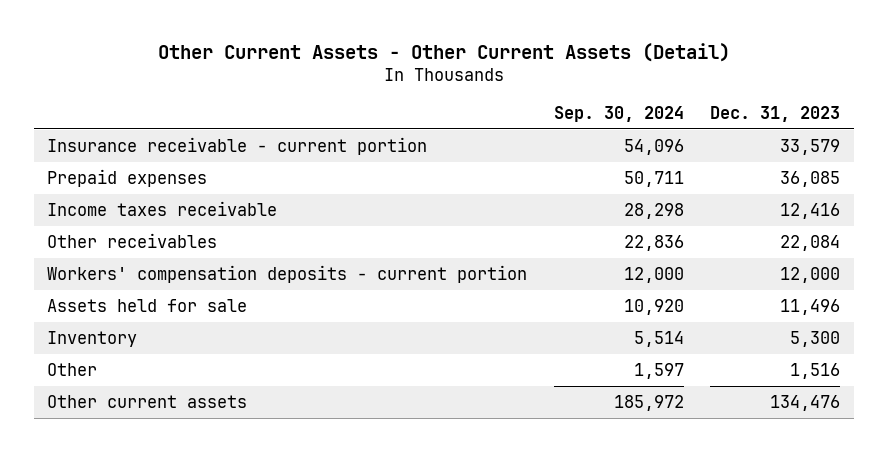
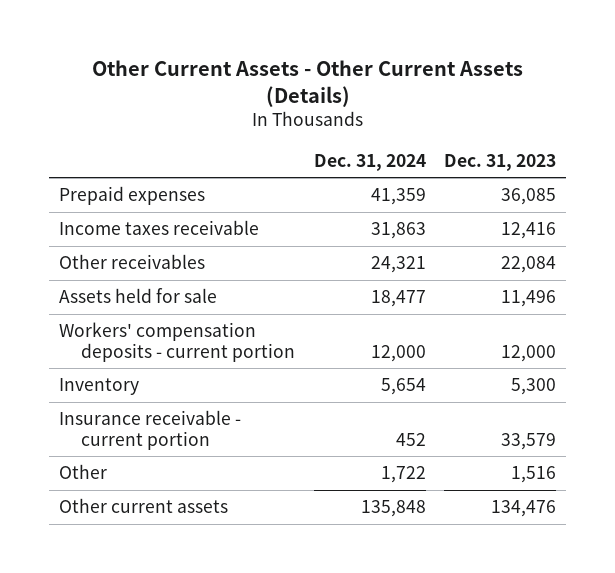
[157,42,730,62] Other Current Assets - Other Current Assets (Detail) -> [91,60,523,108] Other Current Assets - Other Current Assets (Details)
[553,105,684,122] Sep. 30, 2024 -> none
none -> [313,153,426,171] Dec. 31, 2024
[46,264,527,283] Workers' compensation deposits - current portion -> [58,322,295,362] Workers' compensation deposits - current portion
[46,136,427,155] Insurance receivable - current portion -> [58,410,241,450] Insurance receivable - current portion

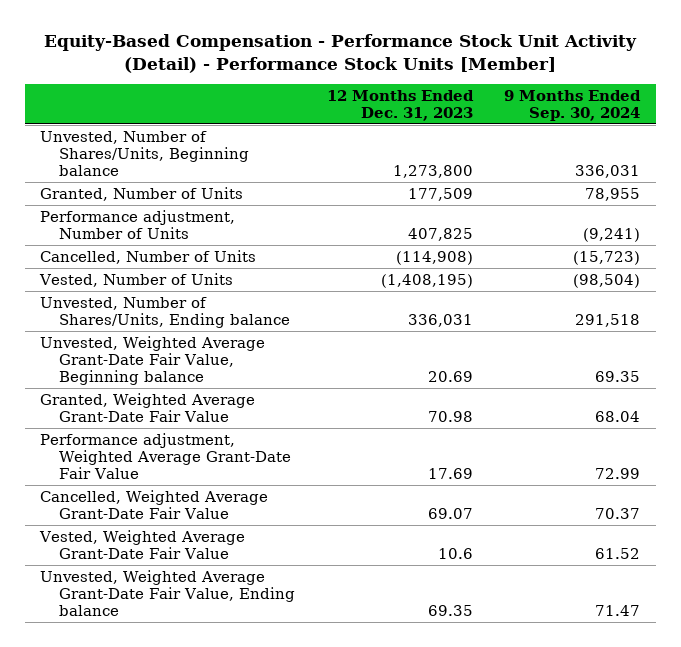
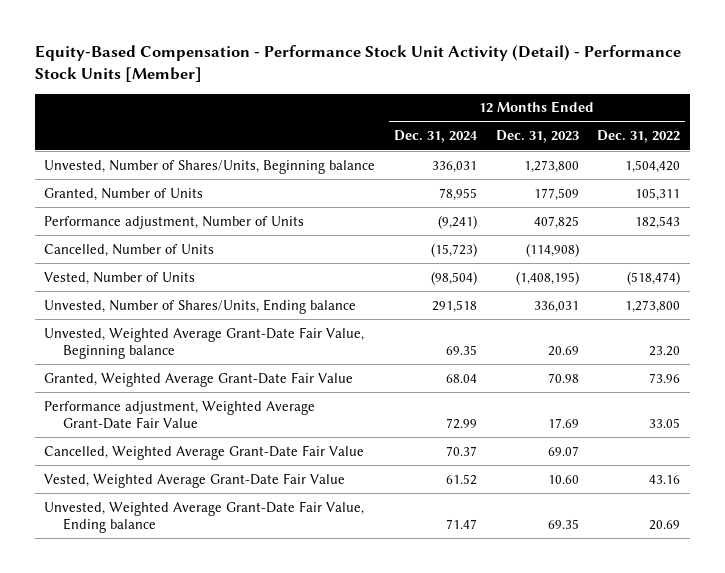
[504,89,642,121] 9 Months Ended Sep. 30, 2024 -> none
none -> [393,130,478,144] Dec. 31, 2024
none -> [597,130,681,144] Dec. 31, 2022
[437,547,473,559] 10.6 -> [547,474,579,484] 10.60

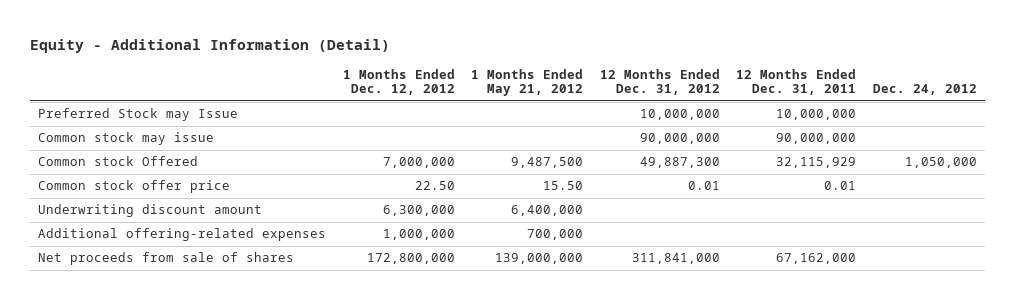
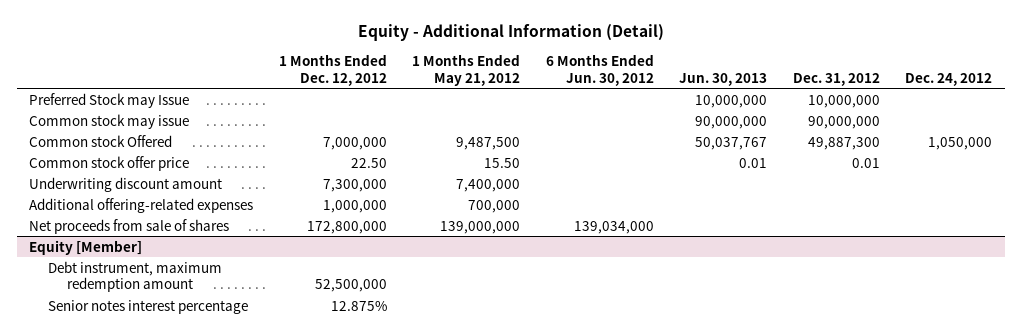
[599,68,720,96] 12 Months Ended Dec. 31, 2012 -> none
[736,68,857,96] 12 Months Ended Dec. 31, 2011 -> none
none -> [545,54,654,86] 6 Months Ended Jun. 30, 2012
none -> [679,72,768,86] Jun. 30, 2013
none -> [792,72,880,86] Dec. 31, 2012
[382,205,455,217] 6,300,000 -> [322,178,387,192] 7,300,000
[511,205,584,217] 6,400,000 -> [456,178,521,192] 7,400,000
none -> [29,239,143,255] Equity [Member]
none -> [48,260,223,292] Debt instrument, maximum redemption amount
none -> [48,299,249,314] Senior notes interest percentage

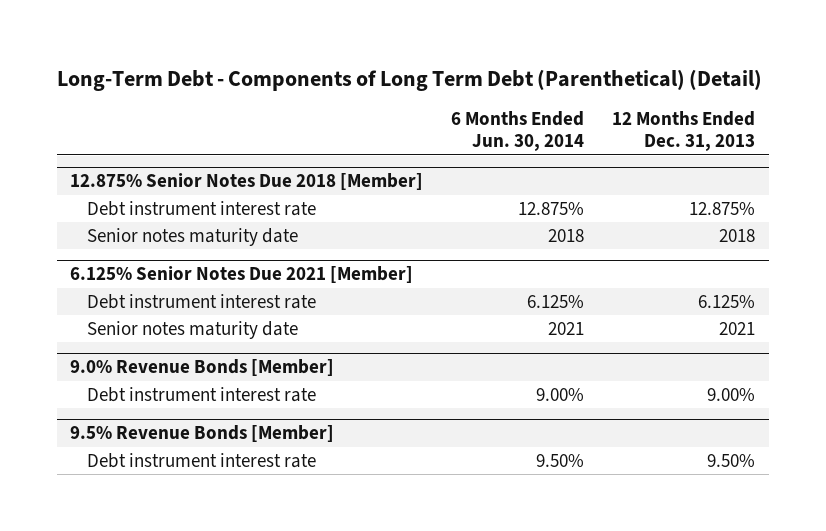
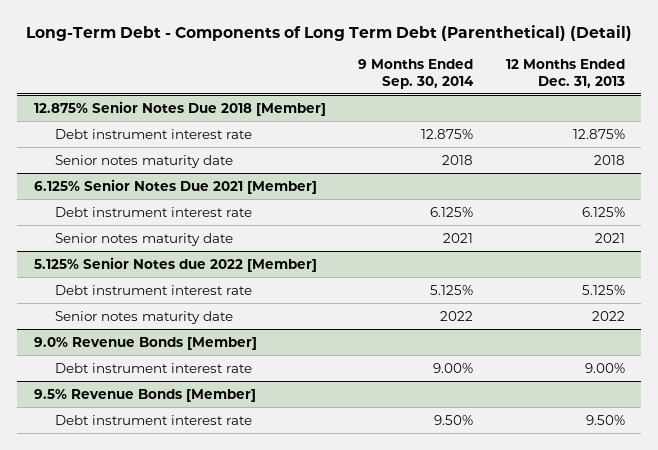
[451,110,585,152] 6 Months Ended Jun. 30, 2014 -> none
none -> [358,59,475,89] 9 Months Ended Sep. 30, 2014
none -> [33,256,317,272] 5.125% Senior Notes due 2022 [Member]
none -> [55,284,253,295] Debt instrument interest rate
none -> [55,310,234,324] Senior notes maturity date

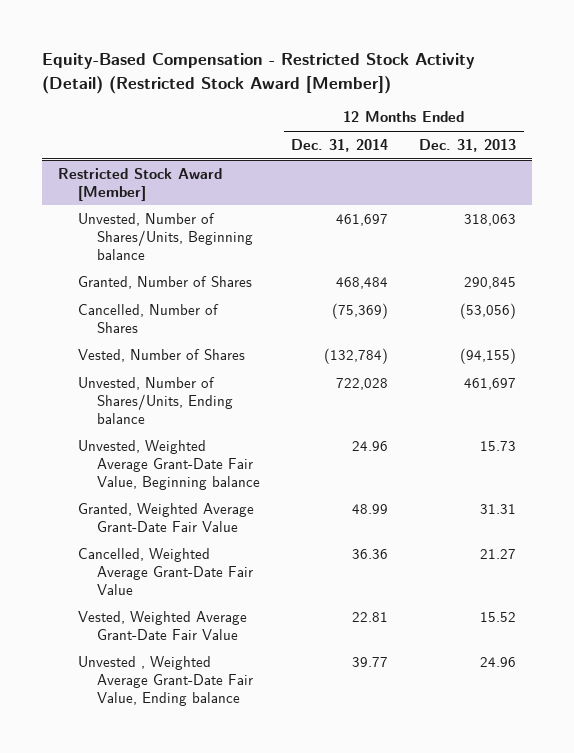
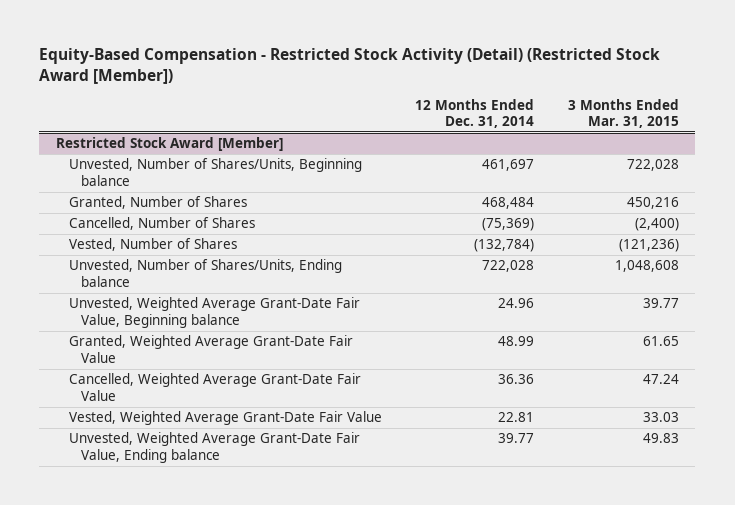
[419,139,517,153] Dec. 31, 2013 -> none
none -> [567,98,679,129] 3 Months Ended Mar. 31, 2015
[77,656,254,706] Unvested , Weighted Average Grant-Date Fair Value, Ending balance -> [68,432,360,463] Unvested, Weighted Average Grant-Date Fair Value, Ending balance

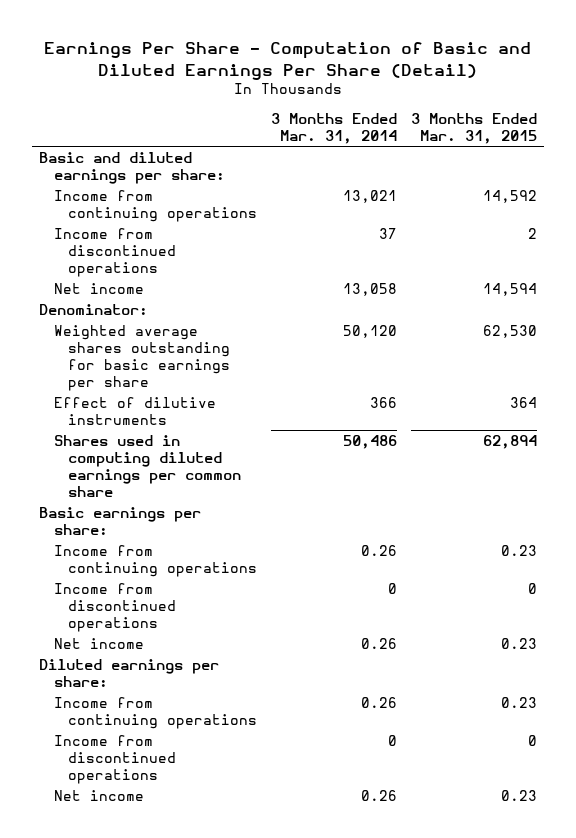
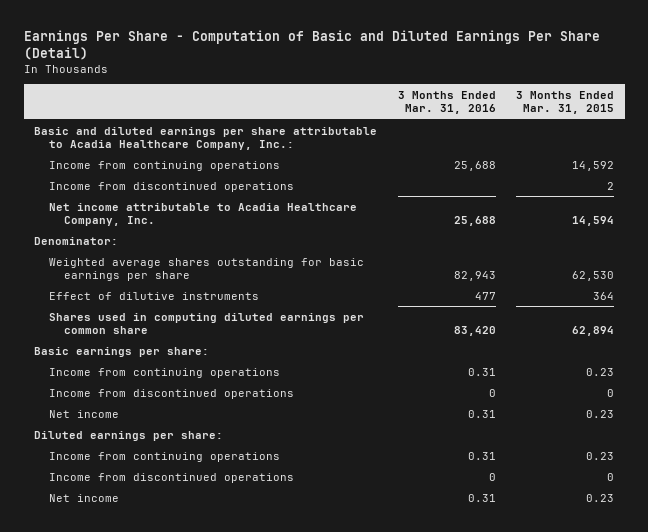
[270,113,397,145] 3 Months Ended Mar. 31, 2014 -> none
none -> [397,90,496,115] 3 Months Ended Mar. 31, 2016
[39,151,225,184] Basic and diluted earnings per share: -> [33,126,377,150] Basic and diluted earnings per share attributable to Acadia Healthcare Company, Inc.:
[53,282,144,294] Net income -> [48,202,357,226] Net income attributable to Acadia Healthcare Company, Inc.

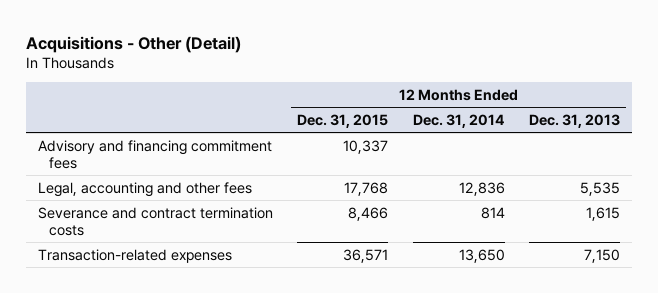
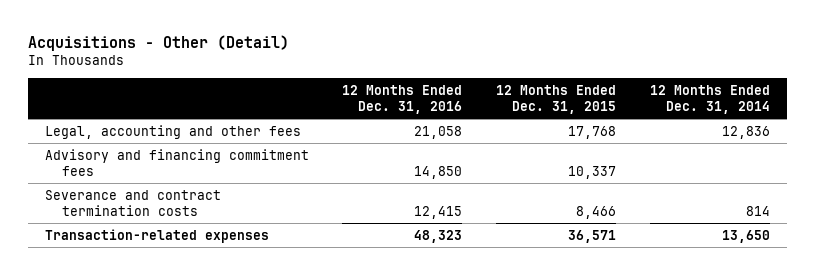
[528,113,620,128] Dec. 31, 2013 -> none
none -> [342,84,463,114] 12 Months Ended Dec. 31, 2016
[38,139,273,169] Advisory and financing commitment fees -> [44,148,309,176] Advisory and financing commitment fees

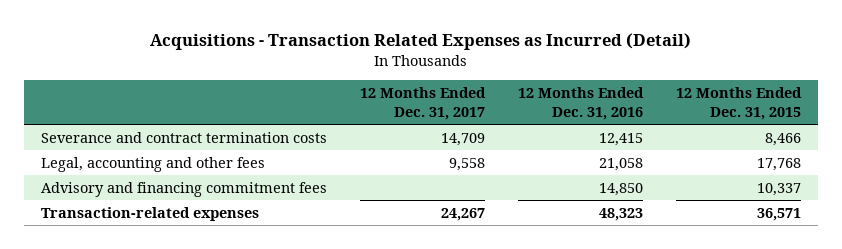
[27,34,289,51] Acquisitions - Other (Detail) -> [149,33,691,51] Acquisitions - Transaction Related Expenses as Incurred (Detail)
[650,84,771,114] 12 Months Ended Dec. 31, 2014 -> none
none -> [359,86,486,120] 12 Months Ended Dec. 31, 2017
[44,189,221,216] Severance and contract termination costs -> [40,131,327,143] Severance and contract termination costs

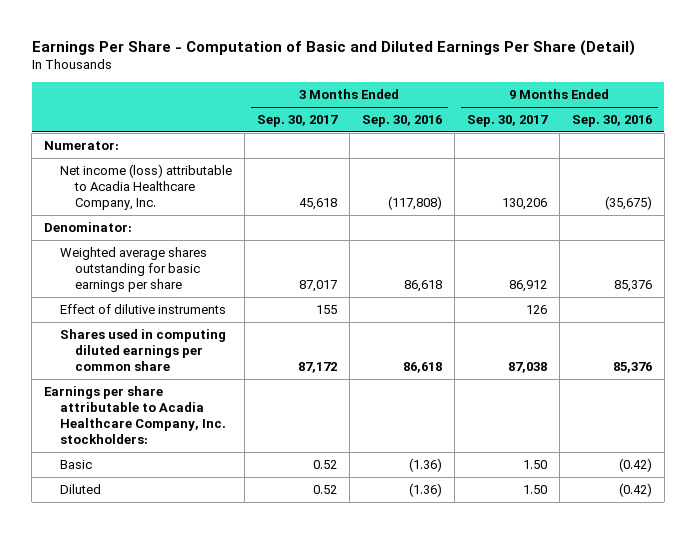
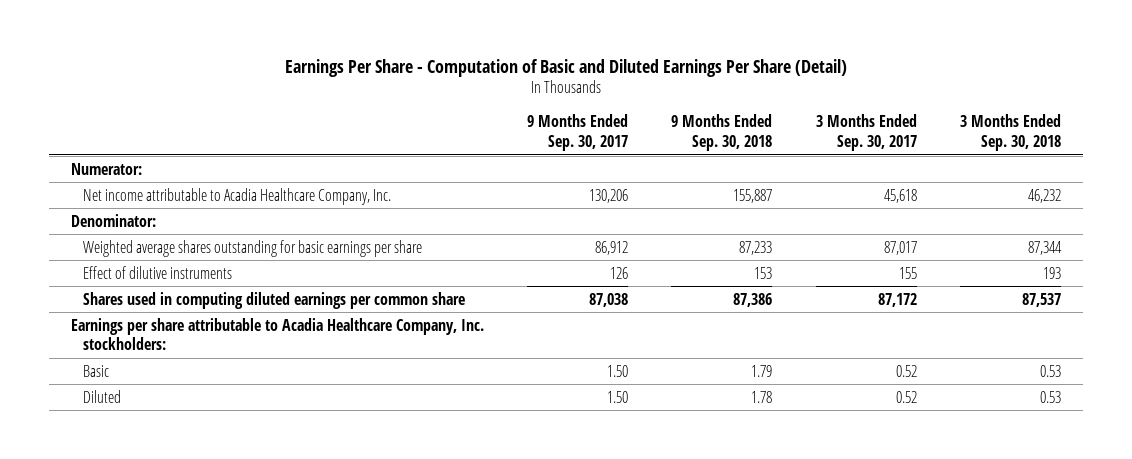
[361,115,442,128] Sep. 30, 2016 -> none
[571,115,652,128] Sep. 30, 2016 -> none
none -> [671,114,773,151] 9 Months Ended Sep. 30, 2018
none -> [960,114,1062,151] 3 Months Ended Sep. 30, 2018
[59,164,232,210] Net income (loss) attributable to Acadia Healthcare Company, Inc. -> [83,187,392,205] Net income attributable to Acadia Healthcare Company, Inc.

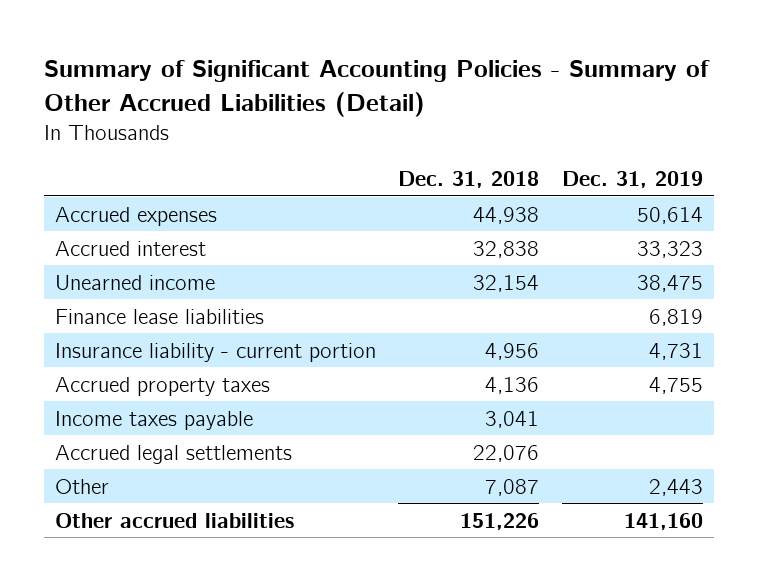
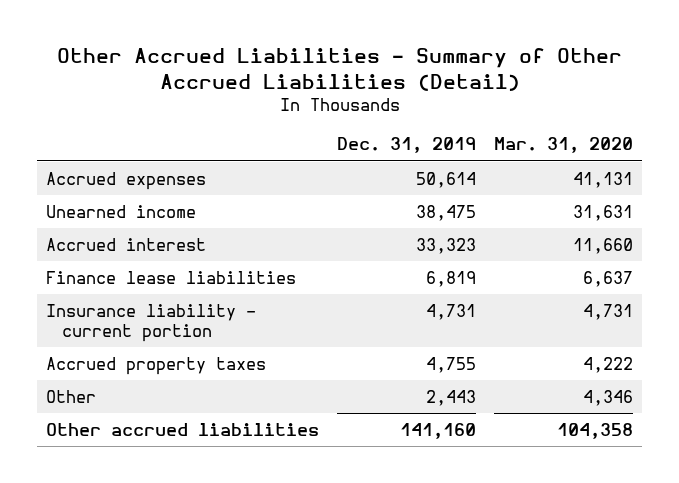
[43,60,710,117] Summary of Significant Accounting Policies - Summary of Other Accrued Liabilities (Detail) -> [56,47,622,91] Other Accrued Liabilities - Summary of Other Accrued Liabilities (Detail)
[398,170,540,188] Dec. 31, 2018 -> none
none -> [494,137,634,154] Mar. 31, 2020
[54,240,206,256] Accrued interest -> [46,237,207,251] Accrued interest
[54,410,253,430] Income taxes payable -> none
[54,444,292,464] Accrued legal settlements -> none

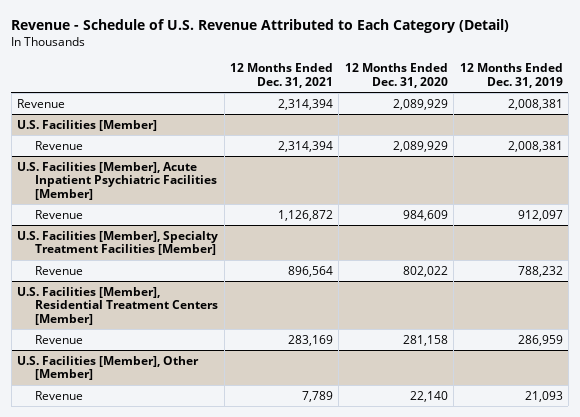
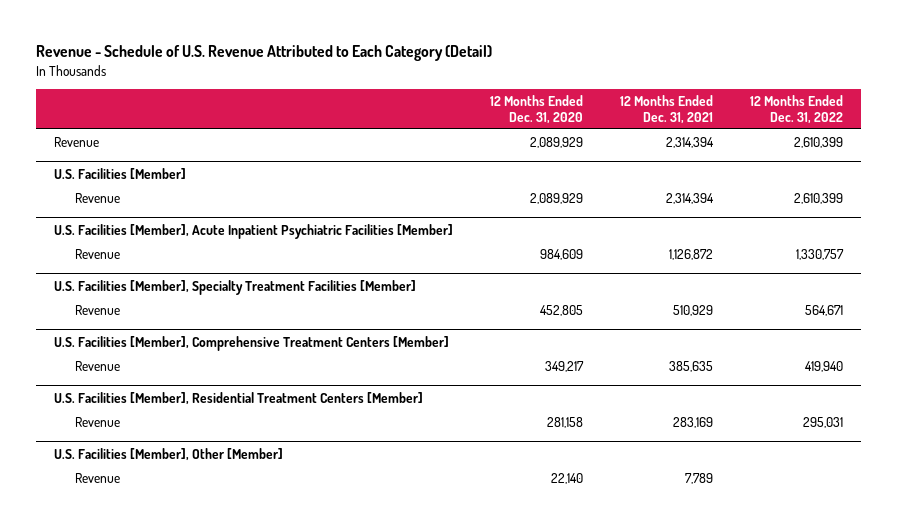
[459,62,563,88] 12 Months Ended Dec. 31, 2019 -> none
none -> [749,95,843,125] 12 Months Ended Dec. 31, 2022
[288,265,334,277] 896,564 -> [672,304,713,316] 510,929
[402,265,448,277] 802,022 -> [540,304,584,316] 452,805
none -> [54,335,450,351] U.S. Facilities [Member], Comprehensive Treatment Centers [Member]
none -> [74,360,120,371] Revenue

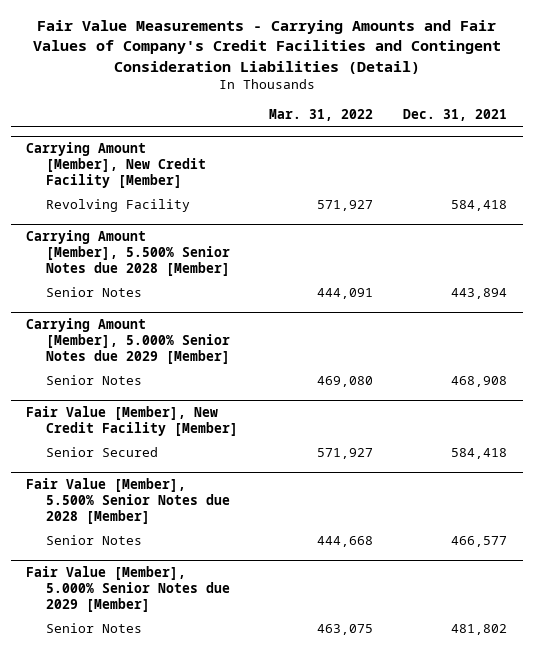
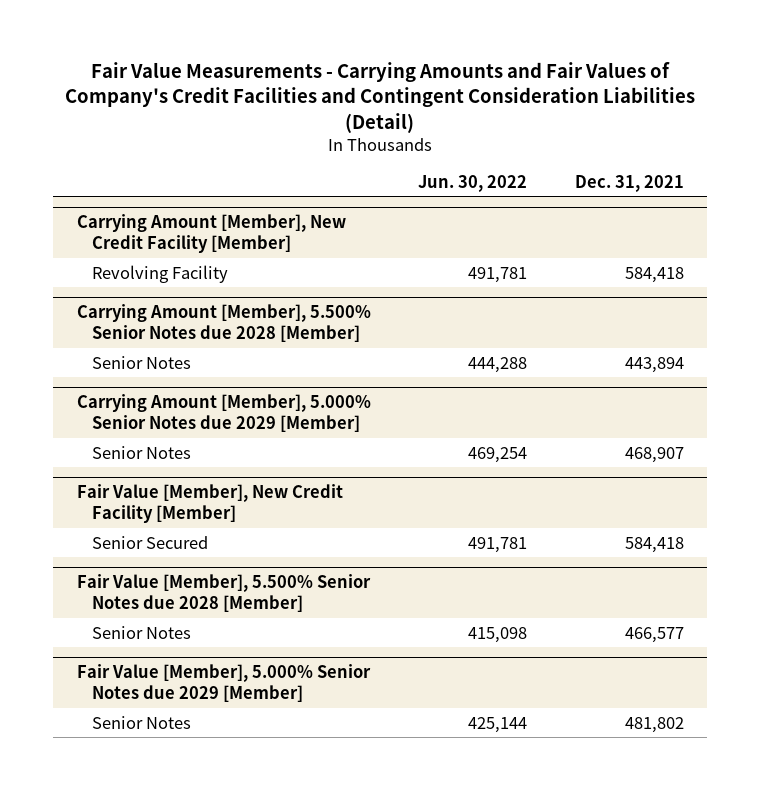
[268,109,373,122] Mar. 31, 2022 -> none
none -> [418,174,528,192] Jun. 30, 2022
[451,375,508,387] 468,908 -> [624,446,684,463] 468,907

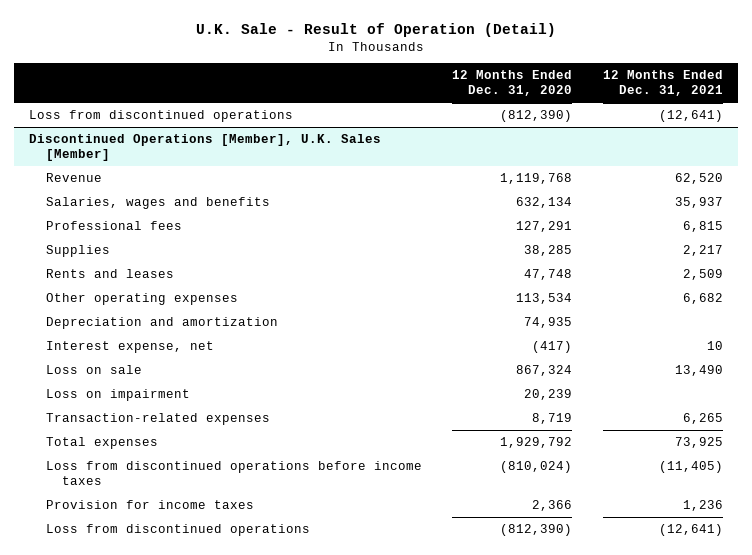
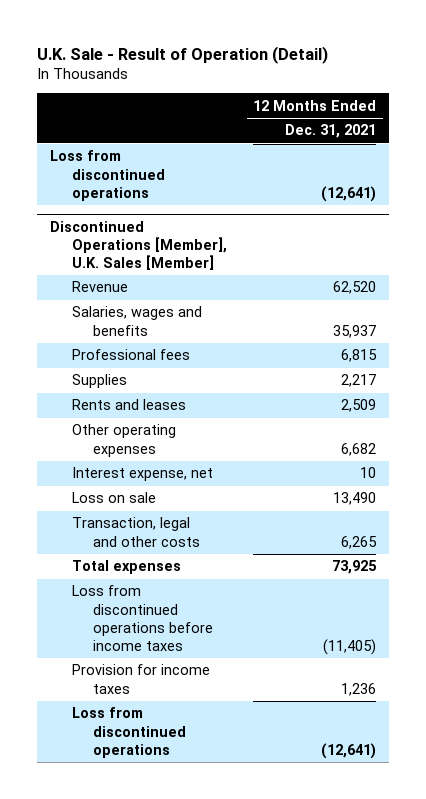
[452,70,573,97] 12 Months Ended Dec. 31, 2020 -> none
[45,316,278,329] Depreciation and amortization -> none
[45,388,190,401] Loss on impairment -> none
[45,412,270,425] Transaction-related expenses -> [71,517,201,547] Transaction, legal and other costs

